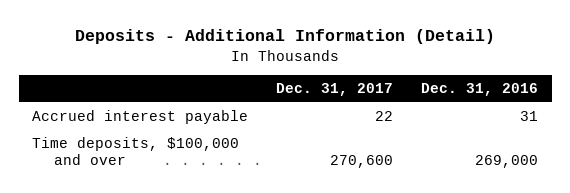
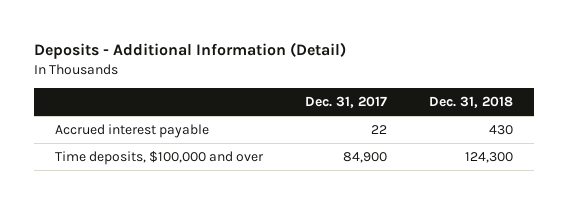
[420,83,538,97] Dec. 31, 2016 -> none
none -> [428,96,513,109] Dec. 31, 2018
[330,155,394,169] 270,600 -> [342,151,387,163] 84,900

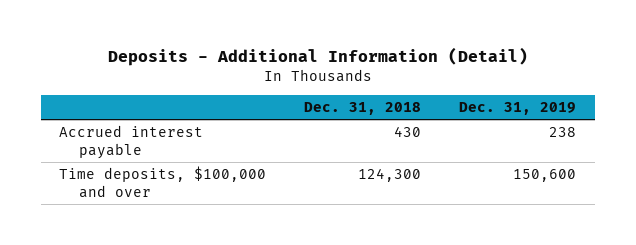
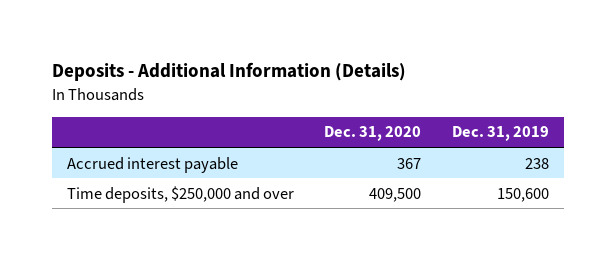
[107,47,528,67] Deposits - Additional Information (Detail) -> [51,62,406,82] Deposits - Additional Information (Details)
[304,101,422,115] Dec. 31, 2018 -> none
none -> [324,126,422,142] Dec. 31, 2020
[59,166,267,198] Time deposits, $100,000 and over -> [66,185,294,203] Time deposits, $250,000 and over

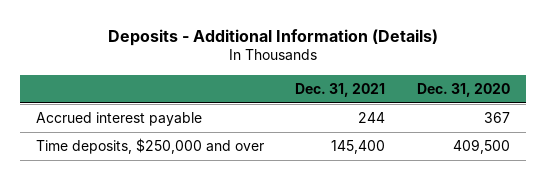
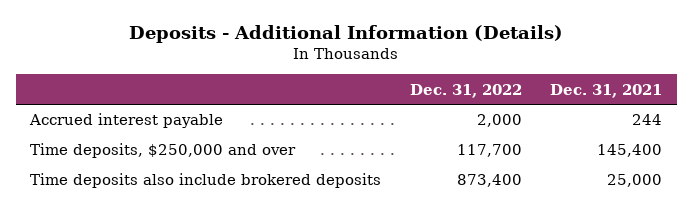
[417,82,511,97] Dec. 31, 2020 -> none
none -> [409,83,522,98] Dec. 31, 2022
none -> [30,173,382,189] Time deposits also include brokered deposits

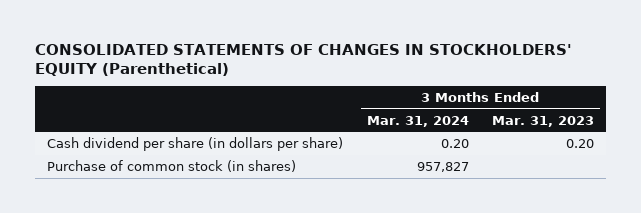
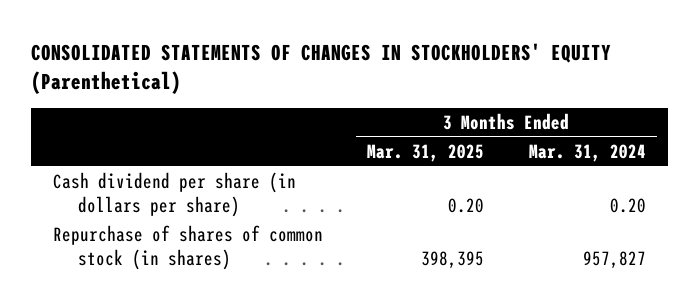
[492,115,595,127] Mar. 31, 2023 -> none
none -> [367,143,485,162] Mar. 31, 2025
[46,159,296,172] Purchase of common stock (in shares) -> [53,224,324,271] Repurchase of shares of common stock (in shares)

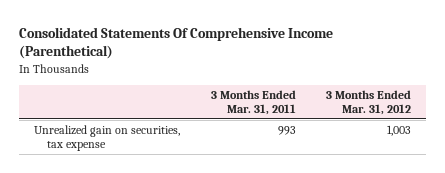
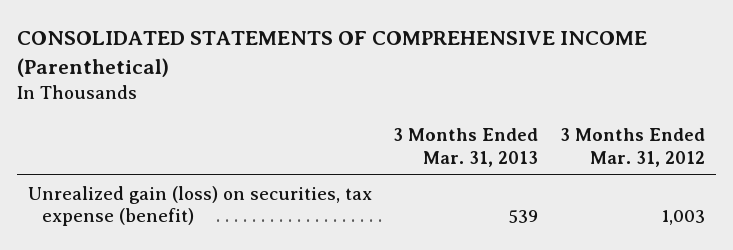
[19,26,334,60] Consolidated Statements Of Comprehensive Income (Parenthetical) -> [16,31,647,78] CONSOLIDATED STATEMENTS OF COMPREHENSIVE INCOME (Parenthetical)
[210,89,296,115] 3 Months Ended Mar. 31, 2011 -> none
none -> [393,128,539,167] 3 Months Ended Mar. 31, 2013
[34,125,181,152] Unrealized gain on securities, tax expense -> [27,185,372,227] Unrealized gain (loss) on securities, tax expense (benefit)

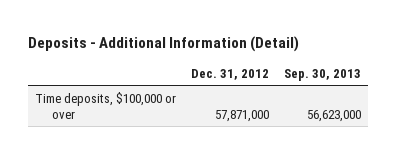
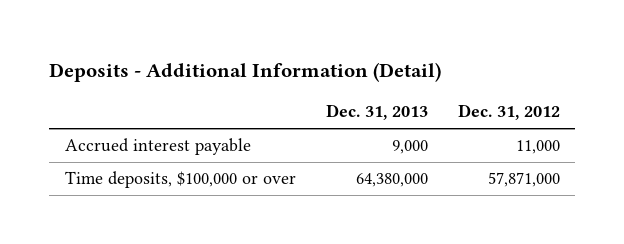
[283,68,361,81] Sep. 30, 2013 -> none
none -> [325,104,428,121] Dec. 31, 2013
none -> [64,138,251,156] Accrued interest payable

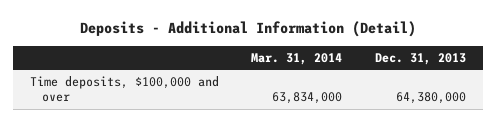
[457,104,560,121] Dec. 31, 2012 -> none
none -> [251,53,343,66] Mar. 31, 2014
[64,138,251,156] Accrued interest payable -> none
[64,171,296,189] Time deposits, $100,000 or over -> [29,76,219,103] Time deposits, $100,000 and over

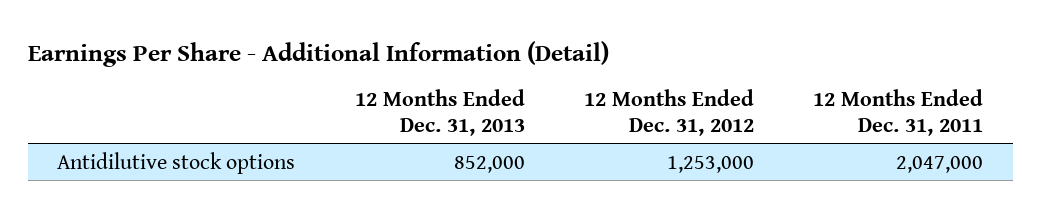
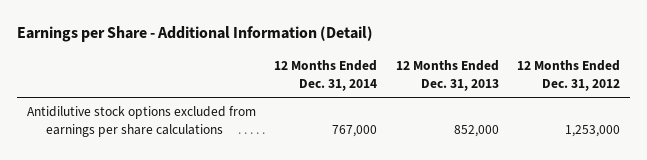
[27,40,609,67] Earnings Per Share - Additional Information (Detail) -> [17,26,374,43] Earnings per Share - Additional Information (Detail)
[813,89,984,136] 12 Months Ended Dec. 31, 2011 -> none
none -> [274,60,378,91] 12 Months Ended Dec. 31, 2014
[57,151,296,174] Antidilutive stock options -> [26,106,256,137] Antidilutive stock options excluded from earnings per share calculations

